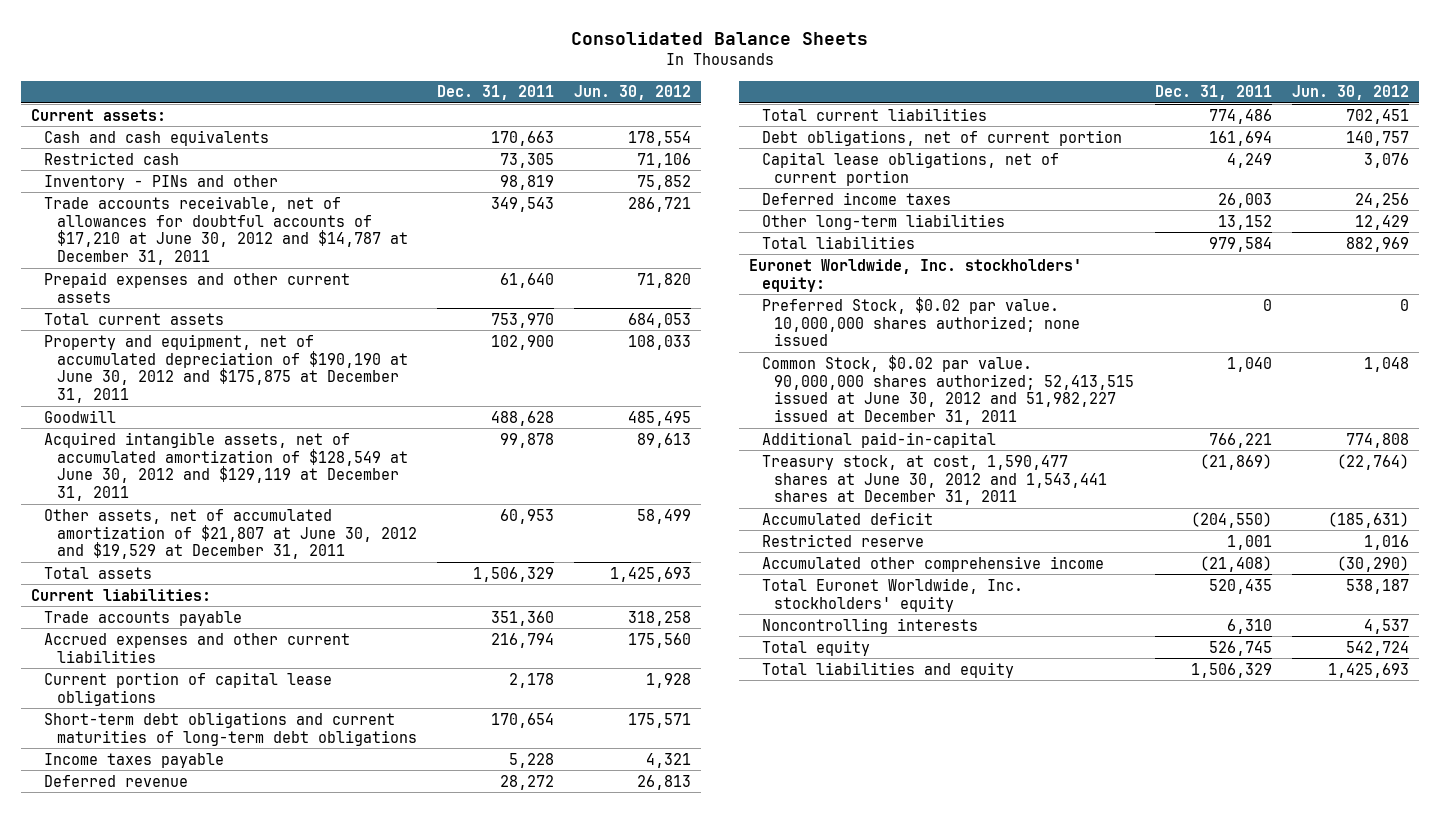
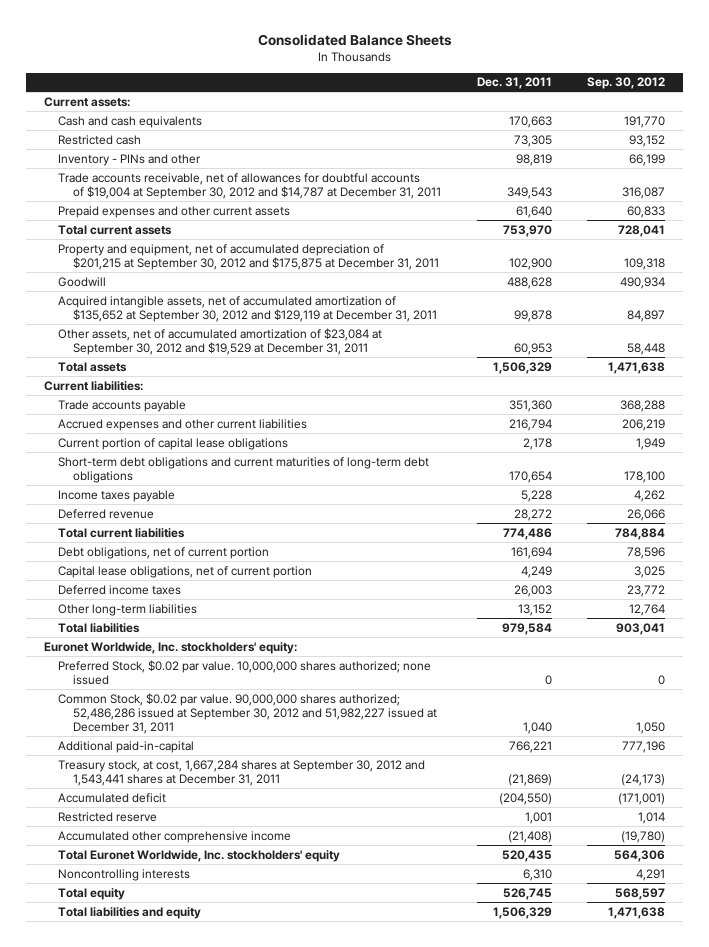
[573,85,691,101] Jun. 30, 2012 -> none
none -> [587,77,666,90] Sep. 30, 2012
[43,195,408,266] Trade accounts receivable, net of allowances for doubtful accounts of $17,210 at June 30, 2012 and $14,787 at December 31, 2011 -> [58,172,441,199] Trade accounts receivable, net of allowances for doubtful accounts of $19,004 at September 30, 2012 and $14,787 at December 31, 2011
[43,333,408,404] Property and equipment, net of accumulated depreciation of $190,190 at June 30, 2012 and $175,875 at December 31, 2011 -> [58,243,439,270] Property and equipment, net of accumulated depreciation of $201,215 at September 30, 2012 and $175,875 at December 31, 2011
[43,431,408,502] Acquired intangible assets, net of accumulated amortization of $128,549 at June 30, 2012 and $129,119 at December 31, 2011 -> [58,295,437,322] Acquired intangible assets, net of accumulated amortization of $135,652 at September 30, 2012 and $129,119 at December 31, 2011
[43,508,417,560] Other assets, net of accumulated amortization of $21,807 at June 30, 2012 and $19,529 at December 31, 2011 -> [58,327,383,355] Other assets, net of accumulated amortization of $23,084 at September 30, 2012 and $19,529 at December 31, 2011
[761,354,1135,426] Common Stock, $0.02 par value. 90,000,000 shares authorized; 52,413,515 issued at June 30, 2012 and 51,982,227 issued at December 31, 2011 -> [58,692,437,734] Common Stock, $0.02 par value. 90,000,000 shares authorized; 52,486,286 issued at September 30, 2012 and 51,982,227 issued at December 31, 2011
[761,454,1108,506] Treasury stock, at cost, 1,590,477 shares at June 30, 2012 and 1,543,441 shares at December 31, 2011 -> [58,759,426,786] Treasury stock, at cost, 1,667,284 shares at September 30, 2012 and 1,543,441 shares at December 31, 2011

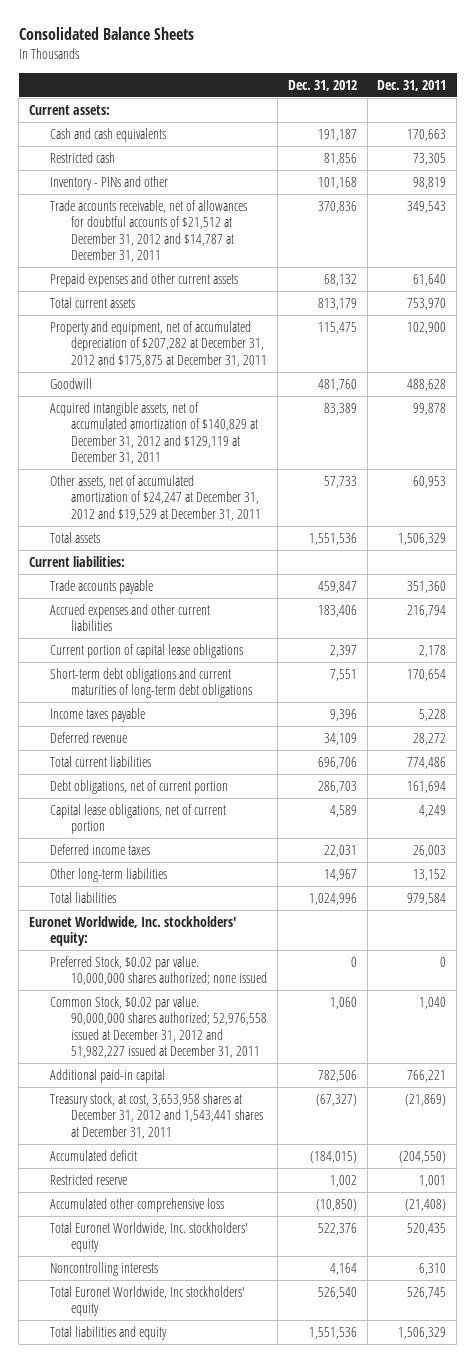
[587,77,666,90] Sep. 30, 2012 -> none
none -> [287,79,357,91] Dec. 31, 2012
[58,172,441,199] Trade accounts receivable, net of allowances for doubtful accounts of $19,004 at September 30, 2012 and $14,787 at December 31, 2011 -> [50,199,248,263] Trade accounts receivable, net of allowances for doubtful accounts of $21,512 at December 31, 2012 and $14,787 at December 31, 2011
[58,243,439,270] Property and equipment, net of accumulated depreciation of $201,215 at September 30, 2012 and $175,875 at December 31, 2011 -> [50,320,267,367] Property and equipment, net of accumulated depreciation of $207,282 at December 31, 2012 and $175,875 at December 31, 2011
[58,295,437,322] Acquired intangible assets, net of accumulated amortization of $135,652 at September 30, 2012 and $129,119 at December 31, 2011 -> [50,401,258,465] Acquired intangible assets, net of accumulated amortization of $140,829 at December 31, 2012 and $129,119 at December 31, 2011
[58,327,383,355] Other assets, net of accumulated amortization of $23,084 at September 30, 2012 and $19,529 at December 31, 2011 -> [50,474,261,521] Other assets, net of accumulated amortization of $24,247 at December 31, 2012 and $19,529 at December 31, 2011
[58,692,437,734] Common Stock, $0.02 par value. 90,000,000 shares authorized; 52,486,286 issued at September 30, 2012 and 51,982,227 issued at December 31, 2011 -> [50,995,267,1059] Common Stock, $0.02 par value. 90,000,000 shares authorized; 52,976,558 issued at December 31, 2012 and 51,982,227 issued at December 31, 2011
[58,740,195,753] Additional paid-in-capital -> [50,1068,166,1083] Additional paid-in capital
[58,759,426,786] Treasury stock, at cost, 1,667,284 shares at September 30, 2012 and 1,543,441 shares at December 31, 2011 -> [50,1092,263,1139] Treasury stock, at cost, 3,653,958 shares at December 31, 2012 and 1,543,441 shares at December 31, 2011
[58,830,292,843] Accumulated other comprehensive income -> [50,1197,225,1212] Accumulated other comprehensive loss
[58,887,126,900] Total equity -> [50,1285,246,1317] Total Euronet Worldwide, Inc stockholders' equity

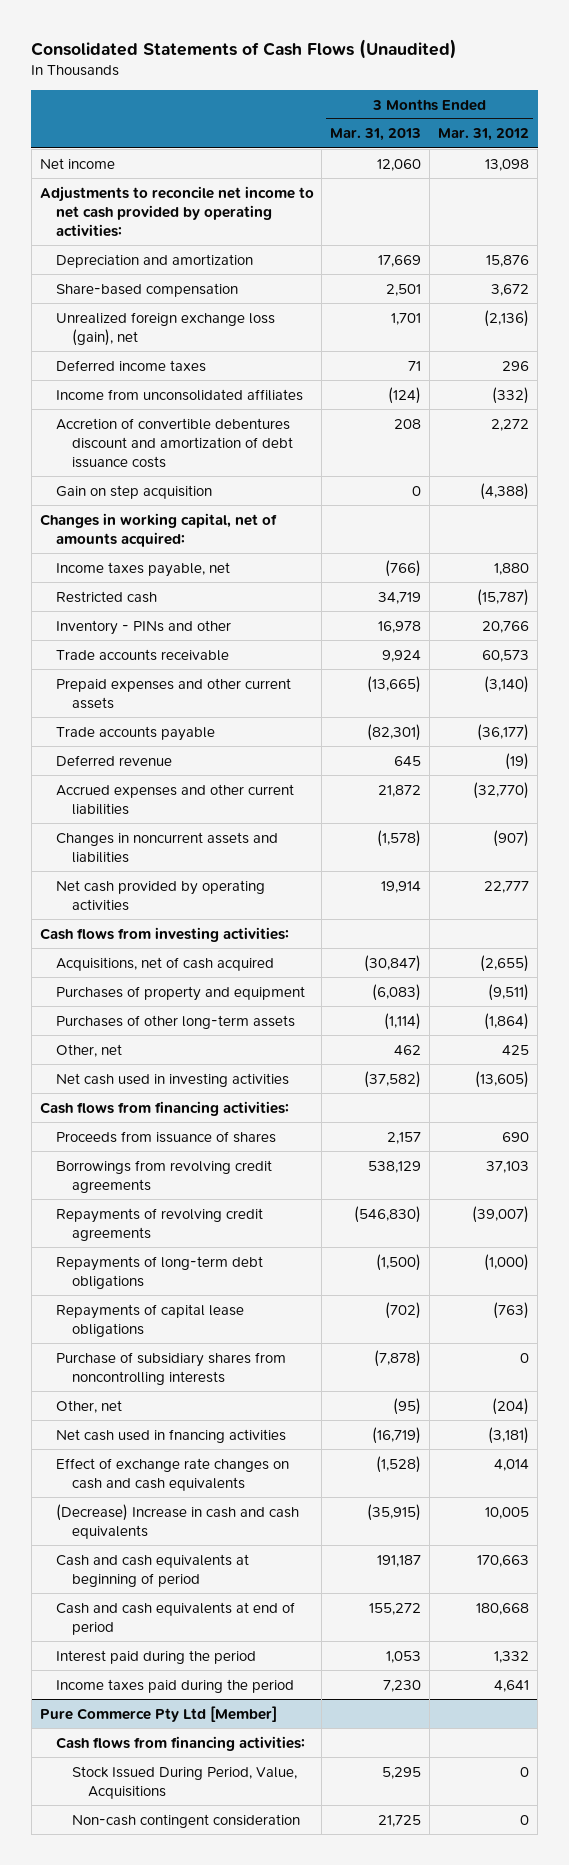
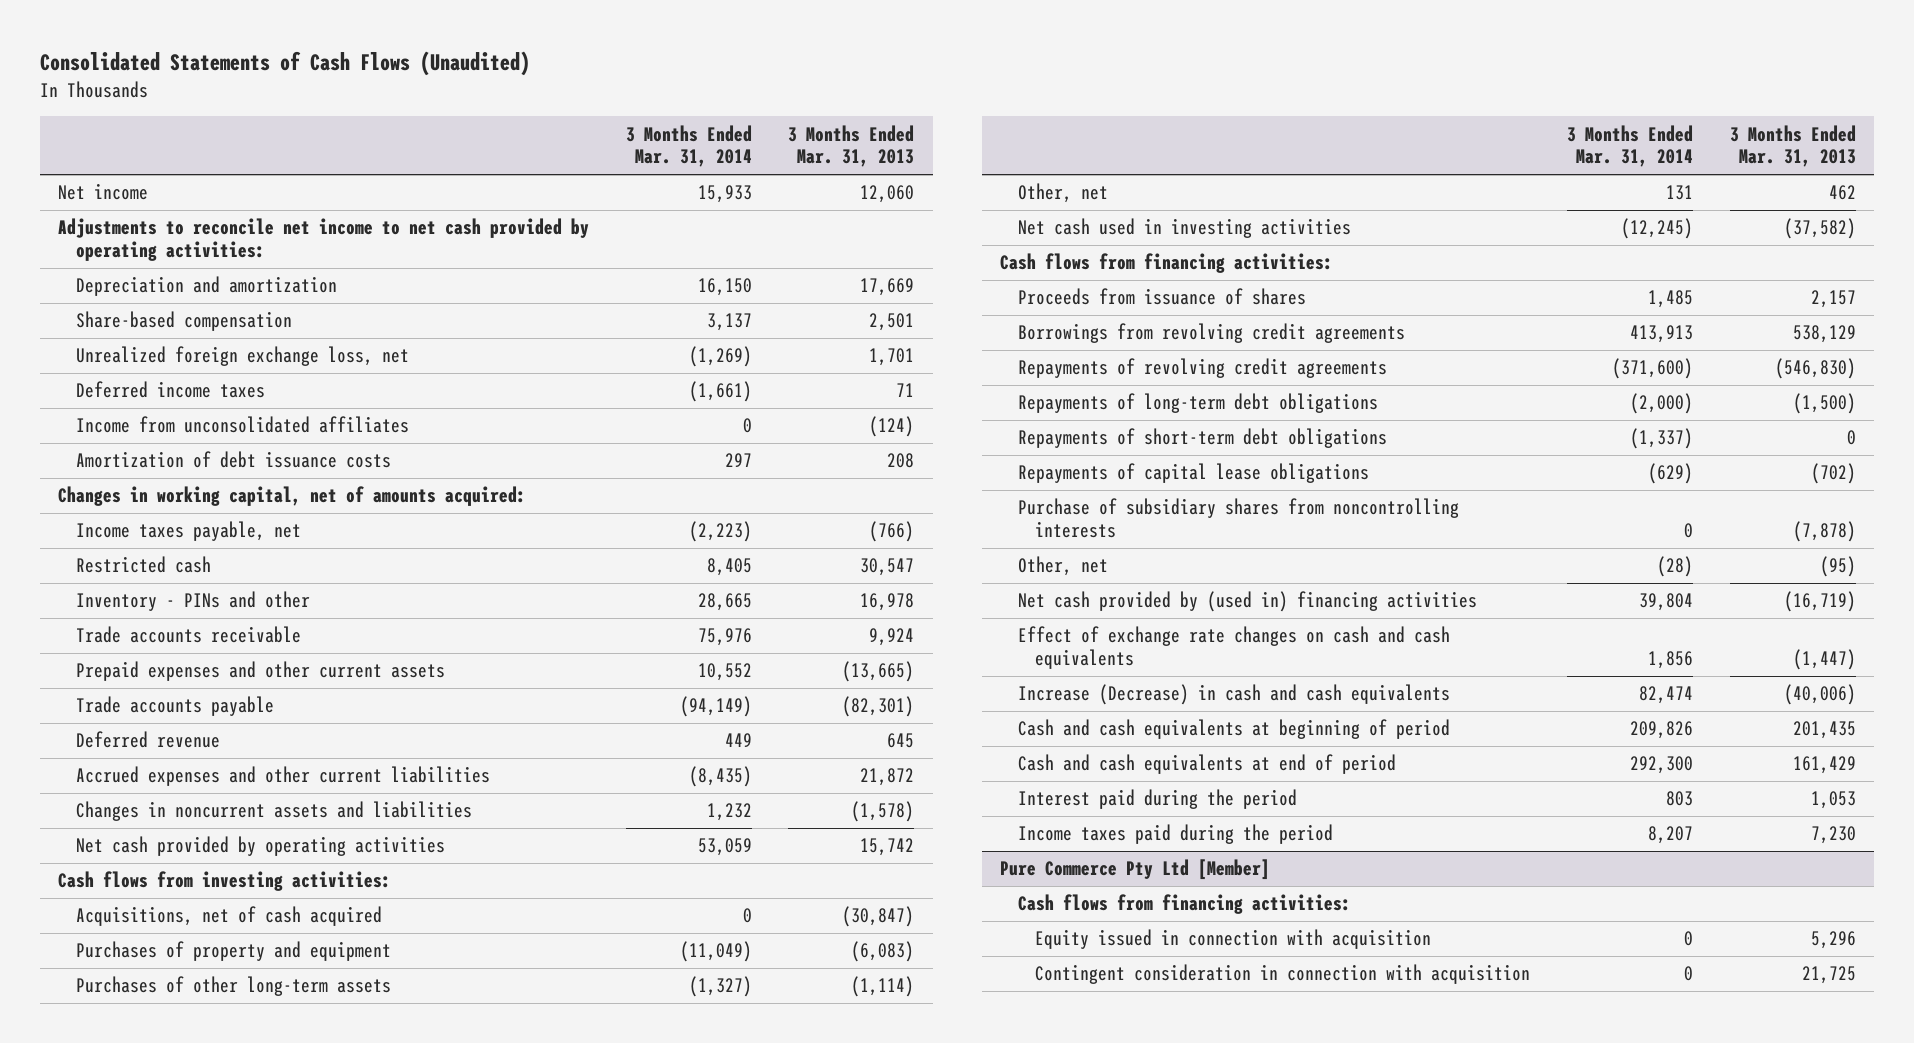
[438,128,530,142] Mar. 31, 2012 -> none
none -> [625,124,752,168] 3 Months Ended Mar. 31, 2014
[55,311,275,346] Unrealized foreign exchange loss (gain), net -> [75,346,409,367] Unrealized foreign exchange loss, net
[55,484,212,499] Gain on step acquisition -> none
[55,417,293,468] Accretion of convertible debentures discount and amortization of debt issuance costs -> [75,451,391,469] Amortization of debt issuance costs
[378,591,422,604] 34,719 -> [860,558,915,577] 30,547
[381,880,422,893] 19,914 -> [860,838,915,857] 15,742
none -> [1017,428,1387,449] Repayments of short-term debt obligations
[55,1428,286,1443] Net cash used in fnancing activities -> [1017,591,1477,613] Net cash provided by (used in) financing activities
[376,1455,422,1473] (1,528) -> [1792,649,1856,671] (1,447)
[55,1503,299,1539] (Decrease) Increase in cash and cash equivalents -> [1017,684,1450,706] Increase (Decrease) in cash and cash equivalents
[367,1503,422,1521] (35,915) -> [1783,684,1856,706] (40,006)
[377,1554,422,1567] 191,187 -> [1792,721,1856,740] 201,435
[369,1602,422,1615] 155,272 -> [1792,756,1856,775] 161,429
[71,1765,297,1799] Stock Issued During Period, Value, Acquisitions -> [1035,929,1432,950] Equity issued in connection with acquisition
[382,1766,422,1779] 5,295 -> [1810,931,1856,950] 5,296
[71,1813,300,1828] Non-cash contingent consideration -> [1035,964,1531,985] Contingent consideration in connection with acquisition

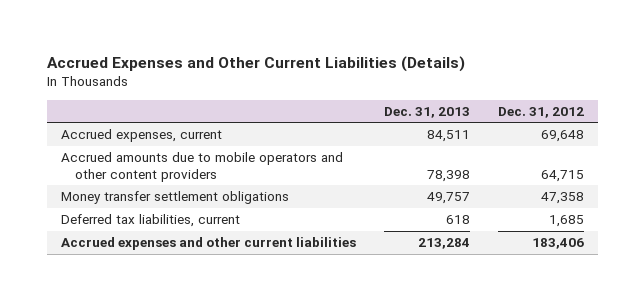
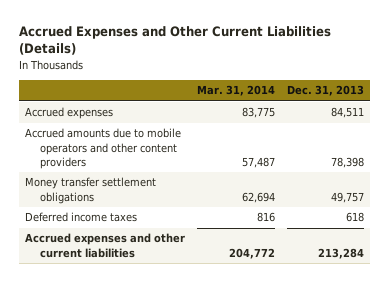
[497,106,584,118] Dec. 31, 2012 -> none
none -> [196,85,275,97] Mar. 31, 2014
[60,129,222,143] Accrued expenses, current -> [24,107,113,120] Accrued expenses
[60,214,240,228] Deferred tax liabilities, current -> [24,212,137,223] Deferred income taxes

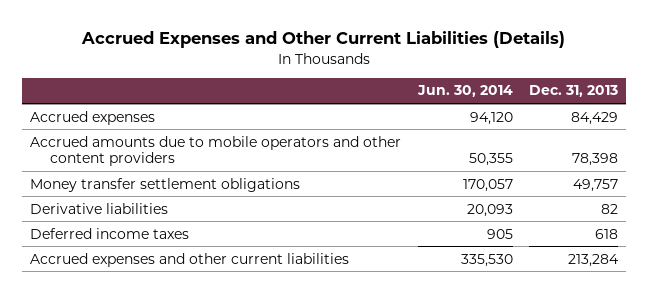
[196,85,275,97] Mar. 31, 2014 -> none
none -> [416,85,513,98] Jun. 30, 2014
[330,107,364,119] 84,511 -> [570,111,618,125] 84,429
none -> [30,202,169,214] Derivative liabilities

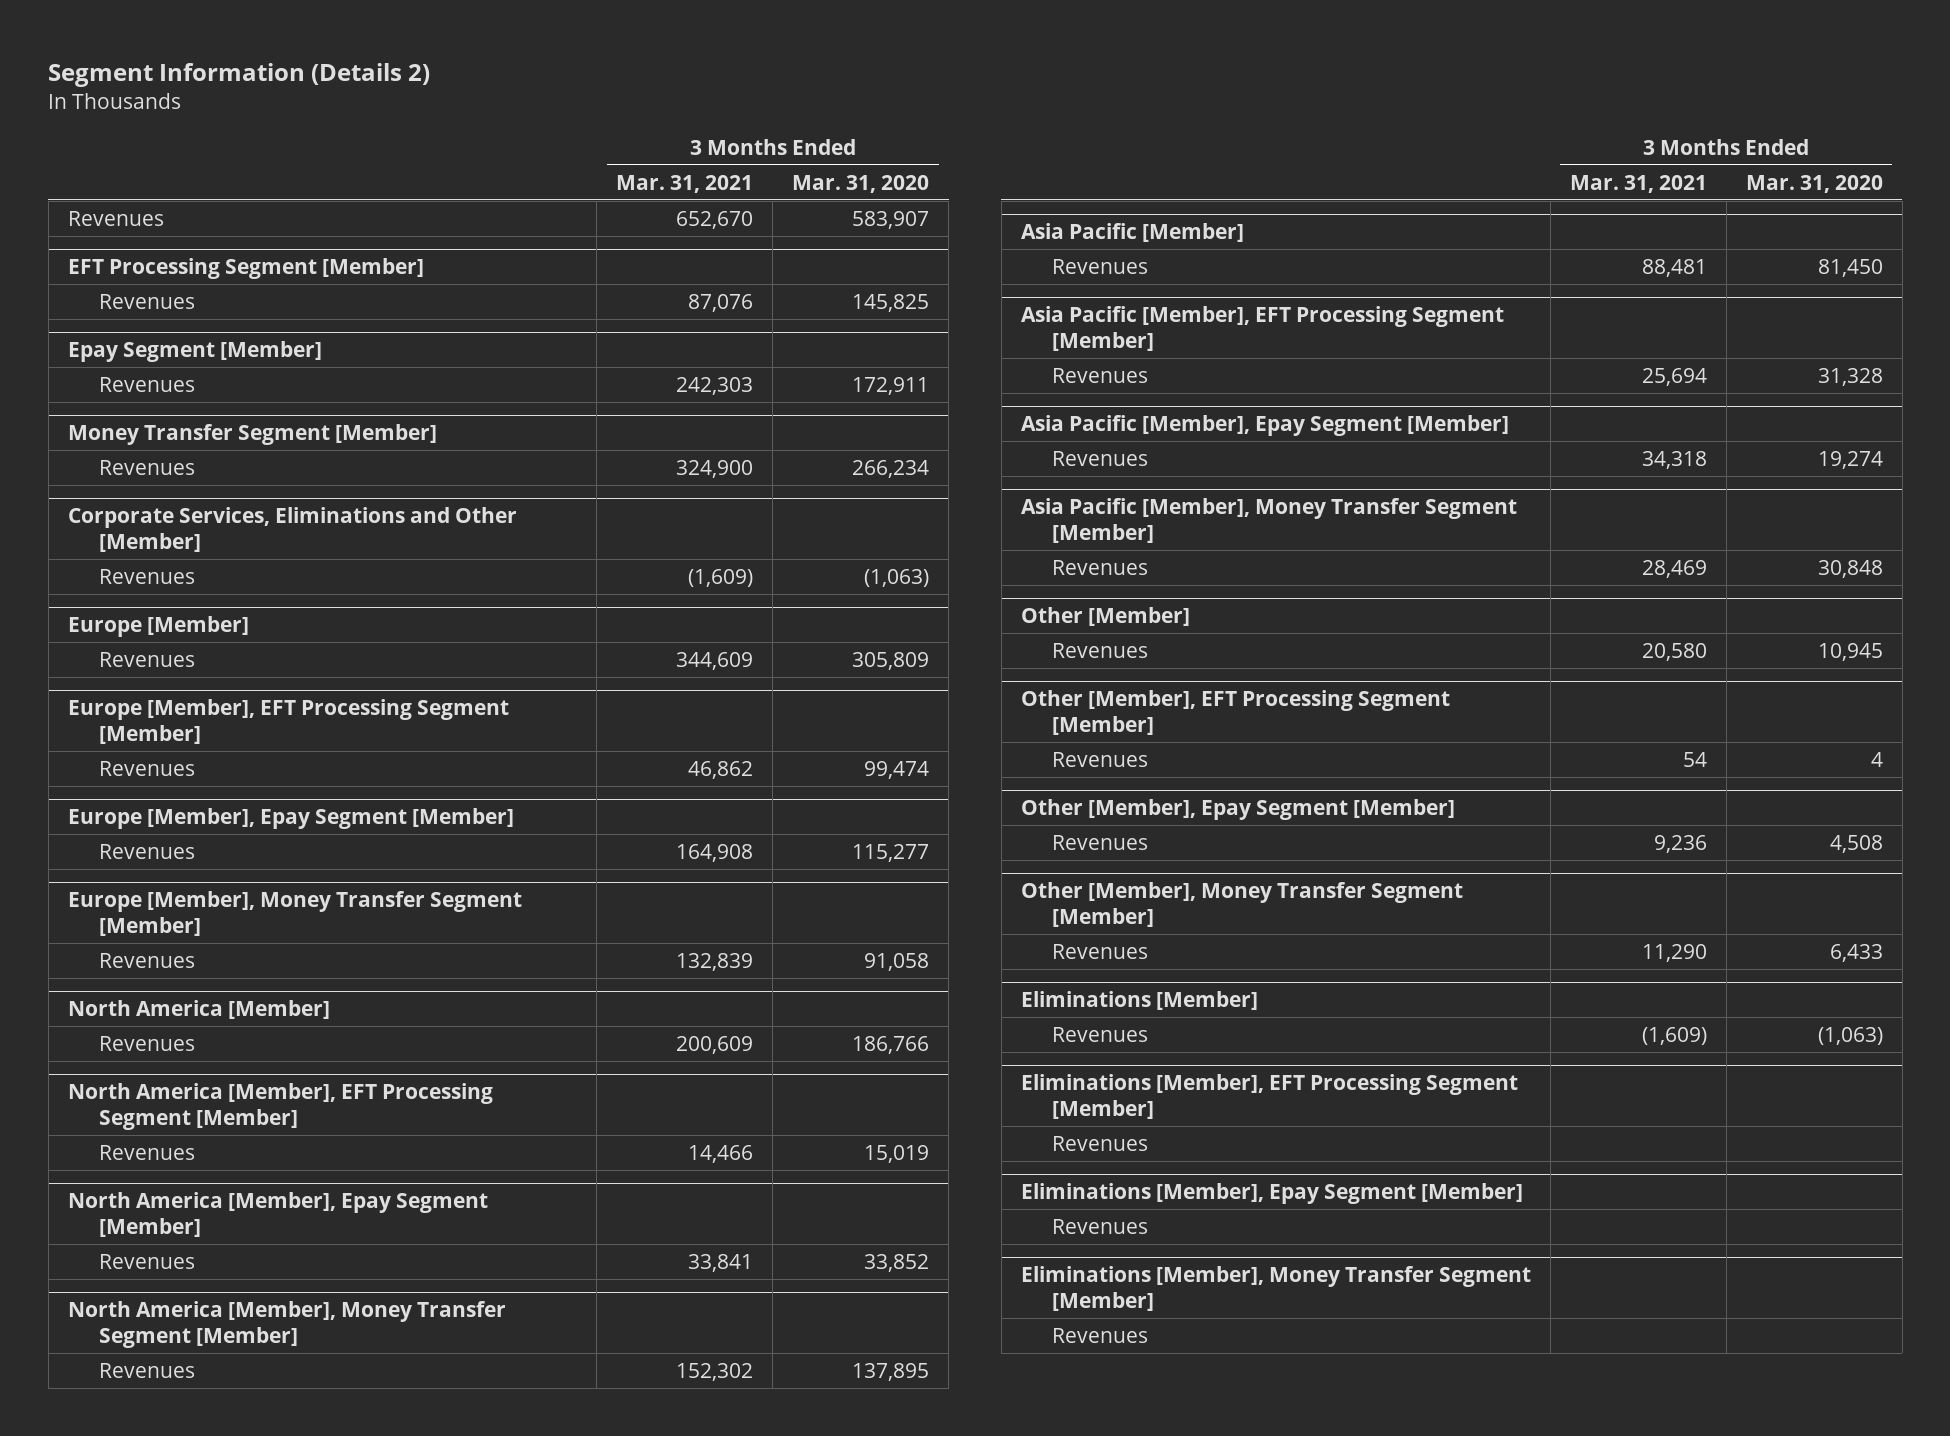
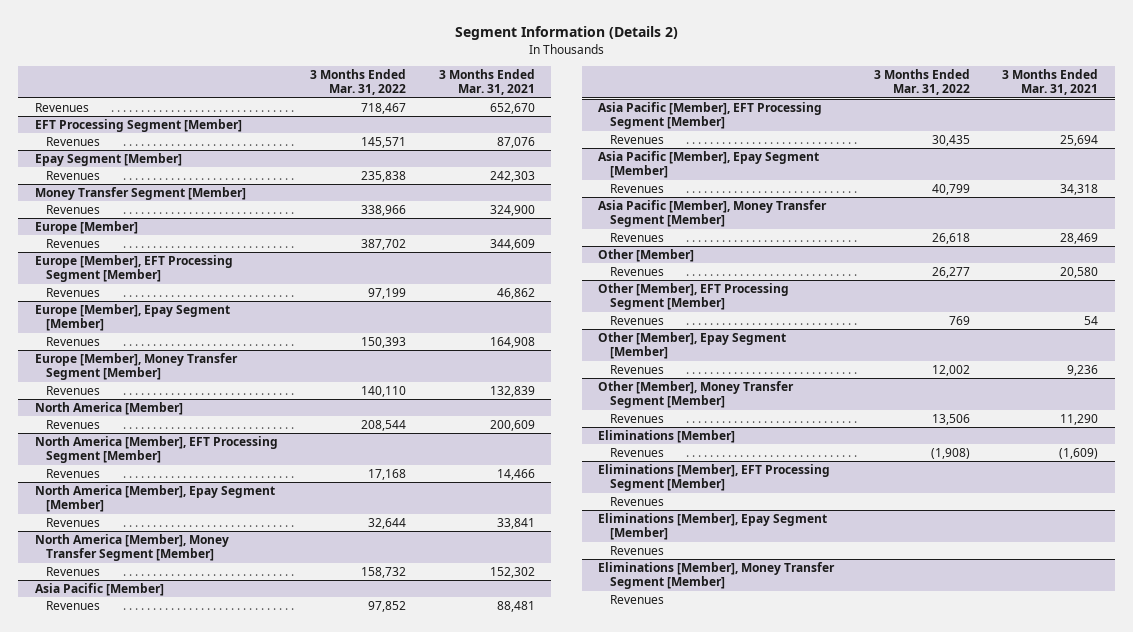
[792,174,930,193] Mar. 31, 2020 -> none
none -> [310,68,407,96] 3 Months Ended Mar. 31, 2022
[67,507,517,553] Corporate Services, Eliminations and Other [Member] -> none
[98,568,195,584] Revenues -> none

